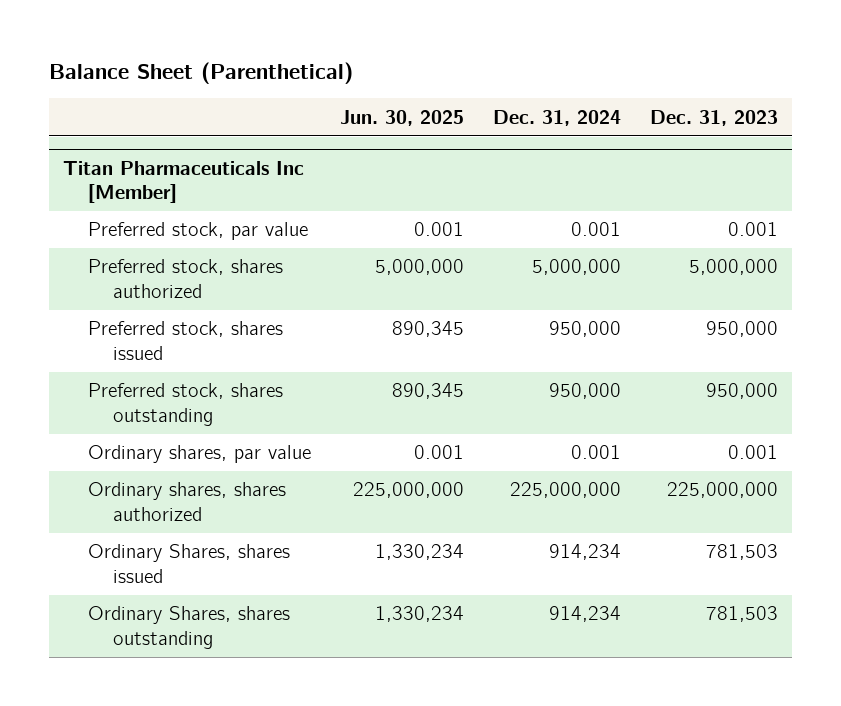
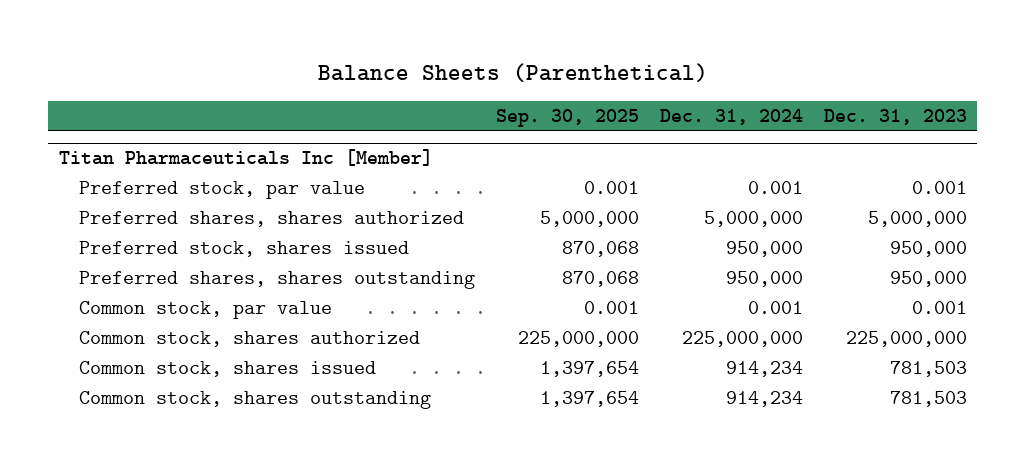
[48,61,353,84] Balance Sheet (Parenthetical) -> [317,63,708,83] Balance Sheets (Parenthetical)
[339,109,464,126] Jun. 30, 2025 -> none
none -> [496,108,640,127] Sep. 30, 2025
[87,259,283,298] Preferred stock, shares authorized -> [79,211,465,228] Preferred shares, shares authorized
[87,383,283,426] Preferred stock, shares outstanding -> [79,271,476,290] Preferred shares, shares outstanding
[87,445,311,464] Ordinary shares, par value -> [79,301,333,320] Common stock, par value
[87,482,286,521] Ordinary shares, shares authorized -> [79,331,421,348] Common stock, shares authorized
[87,544,290,583] Ordinary Shares, shares issued -> [79,361,377,378] Common stock, shares issued
[87,606,290,649] Ordinary Shares, shares outstanding -> [79,391,432,410] Common stock, shares outstanding

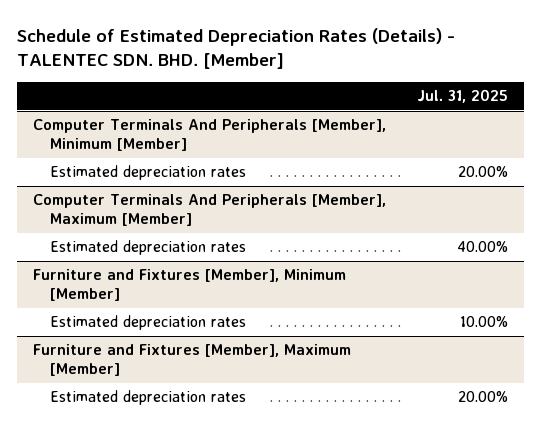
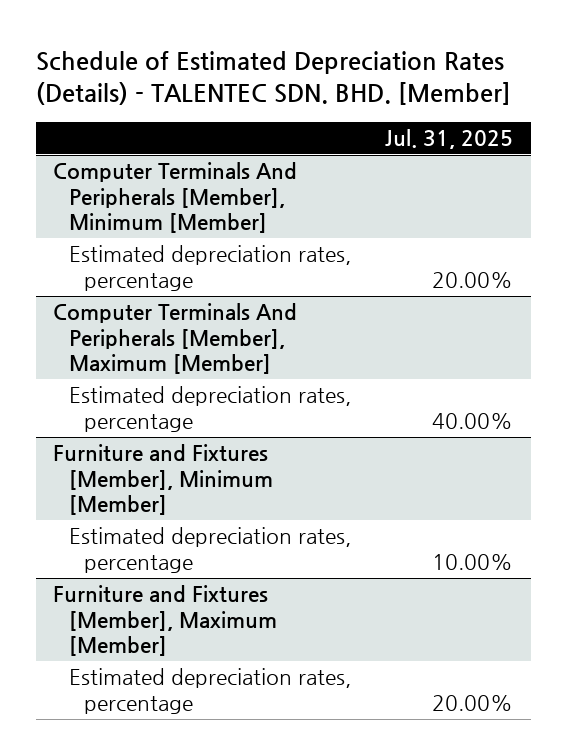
[50,165,247,181] Estimated depreciation rates -> [68,245,351,291] Estimated depreciation rates, percentage
[50,240,247,256] Estimated depreciation rates -> [68,386,351,432] Estimated depreciation rates, percentage
[50,315,247,331] Estimated depreciation rates -> [68,527,351,573] Estimated depreciation rates, percentage
[50,390,247,406] Estimated depreciation rates -> [68,668,351,714] Estimated depreciation rates, percentage

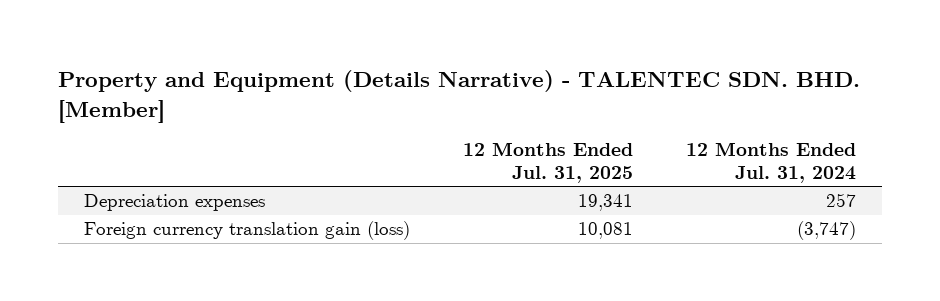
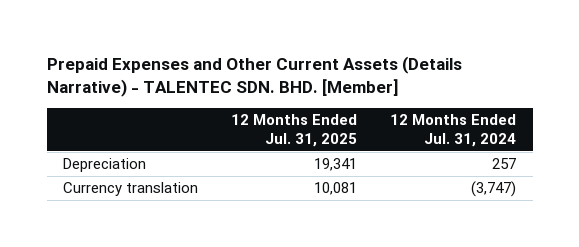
[57,70,860,123] Property and Equipment (Details Narrative) - TALENTEC SDN. BHD. [Member] -> [46,55,462,97] Prepaid Expenses and Other Current Assets (Details Narrative) - TALENTEC SDN. BHD. [Member]
[84,194,266,212] Depreciation expenses -> [63,158,147,173] Depreciation
[84,221,411,241] Foreign currency translation gain (loss) -> [63,182,199,197] Currency translation

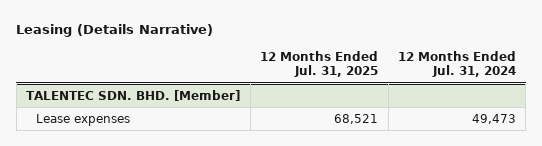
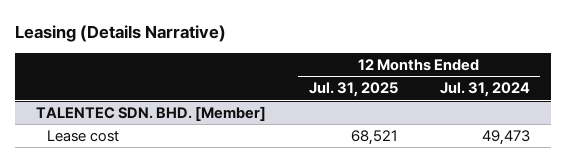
[36,113,131,126] Lease expenses -> [47,129,120,142] Lease cost

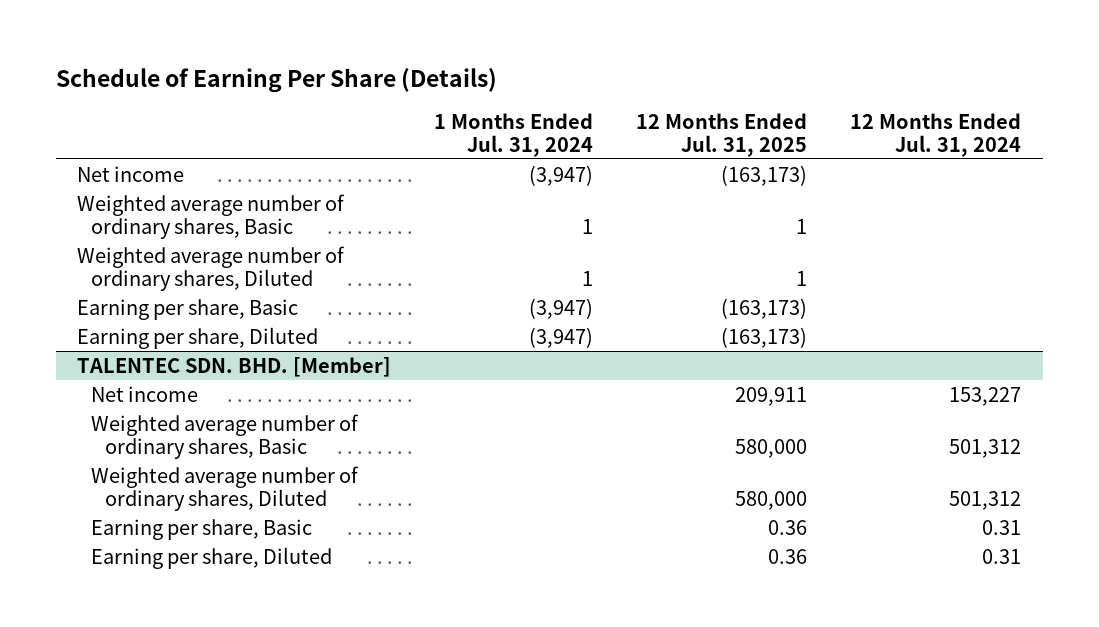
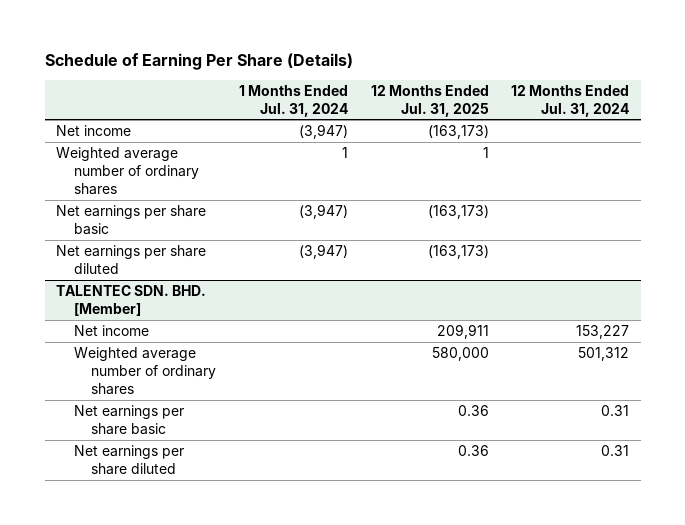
[77,193,346,240] Weighted average number of ordinary shares, Basic -> none
[77,245,346,292] Weighted average number of ordinary shares, Diluted -> [55,146,199,195] Weighted average number of ordinary shares
[77,298,299,320] Earning per share, Basic -> [55,204,206,235] Net earnings per share basic
[77,326,319,349] Earning per share, Diluted -> [55,244,206,274] Net earnings per share diluted
[91,413,360,460] Weighted average number of ordinary shares, Basic -> none
[91,465,360,512] Weighted average number of ordinary shares, Diluted -> [73,346,217,395] Weighted average number of ordinary shares
[91,518,313,540] Earning per share, Basic -> [73,404,184,435] Net earnings per share basic
[91,546,333,569] Earning per share, Diluted -> [73,444,184,475] Net earnings per share diluted

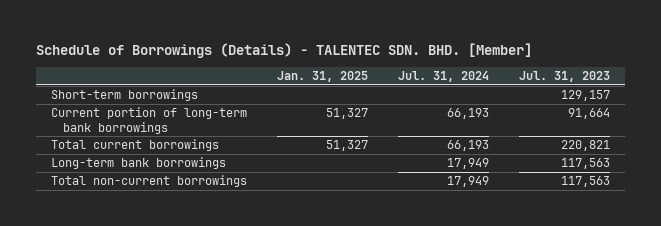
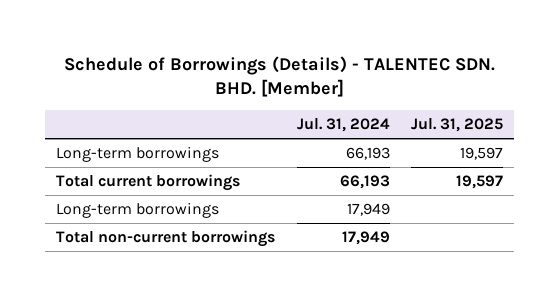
[277,71,369,83] Jan. 31, 2025 -> none
[518,71,610,83] Jul. 31, 2023 -> none
none -> [411,118,504,133] Jul. 31, 2025
[51,89,199,102] Short-term borrowings -> none
[51,107,248,134] Current portion of long-term bank borrowings -> [55,146,219,163] Long-term borrowings
[51,157,227,170] Long-term bank borrowings -> [55,202,219,219] Long-term borrowings

